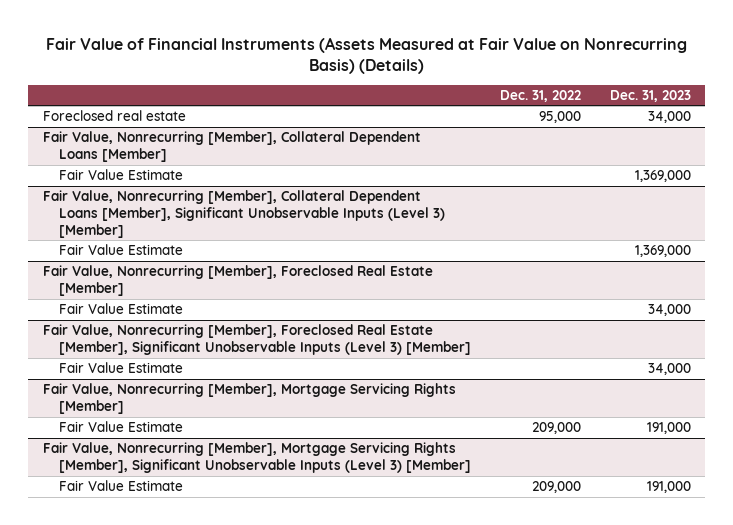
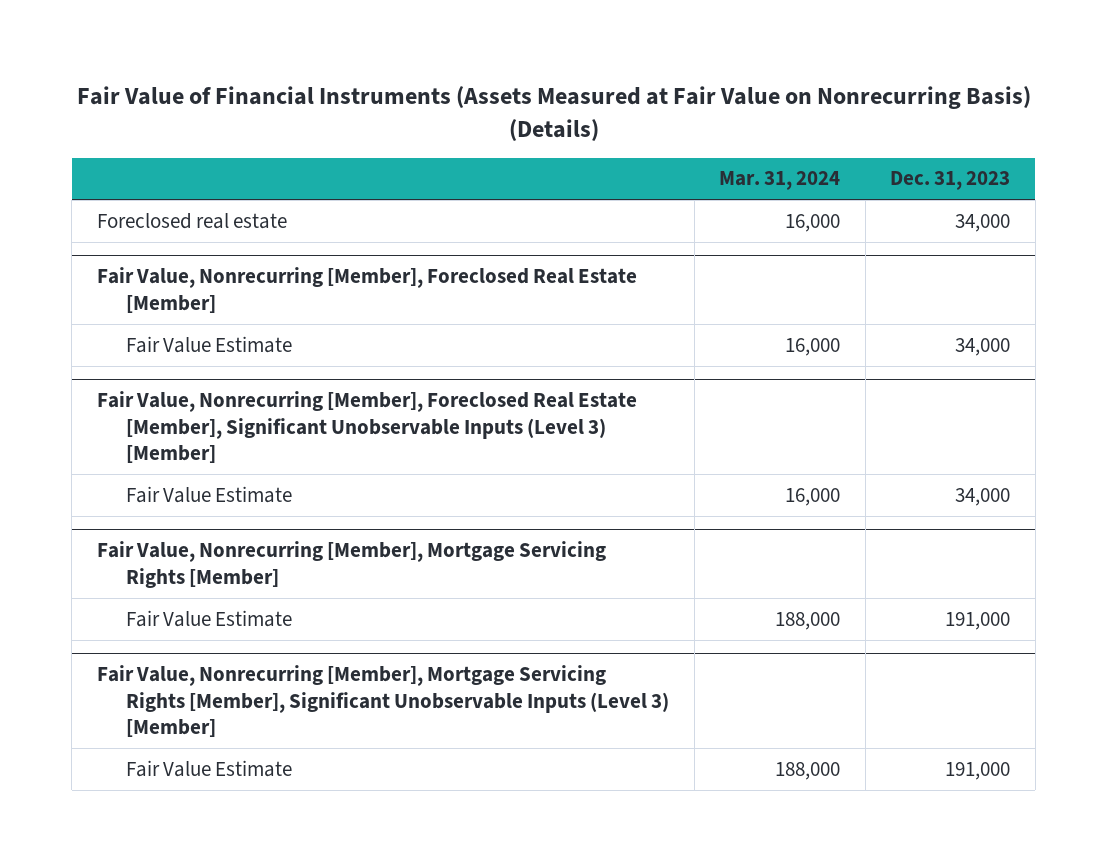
[499,89,581,102] Dec. 31, 2022 -> none
none -> [719,171,841,191] Mar. 31, 2024
[42,131,421,163] Fair Value, Nonrecurring [Member], Collateral Dependent Loans [Member] -> none
[58,169,183,181] Fair Value Estimate -> none
[42,190,445,238] Fair Value, Nonrecurring [Member], Collateral Dependent Loans [Member], Significant Unobservable Inputs (Level 3) [Member] -> none
[58,244,183,256] Fair Value Estimate -> none

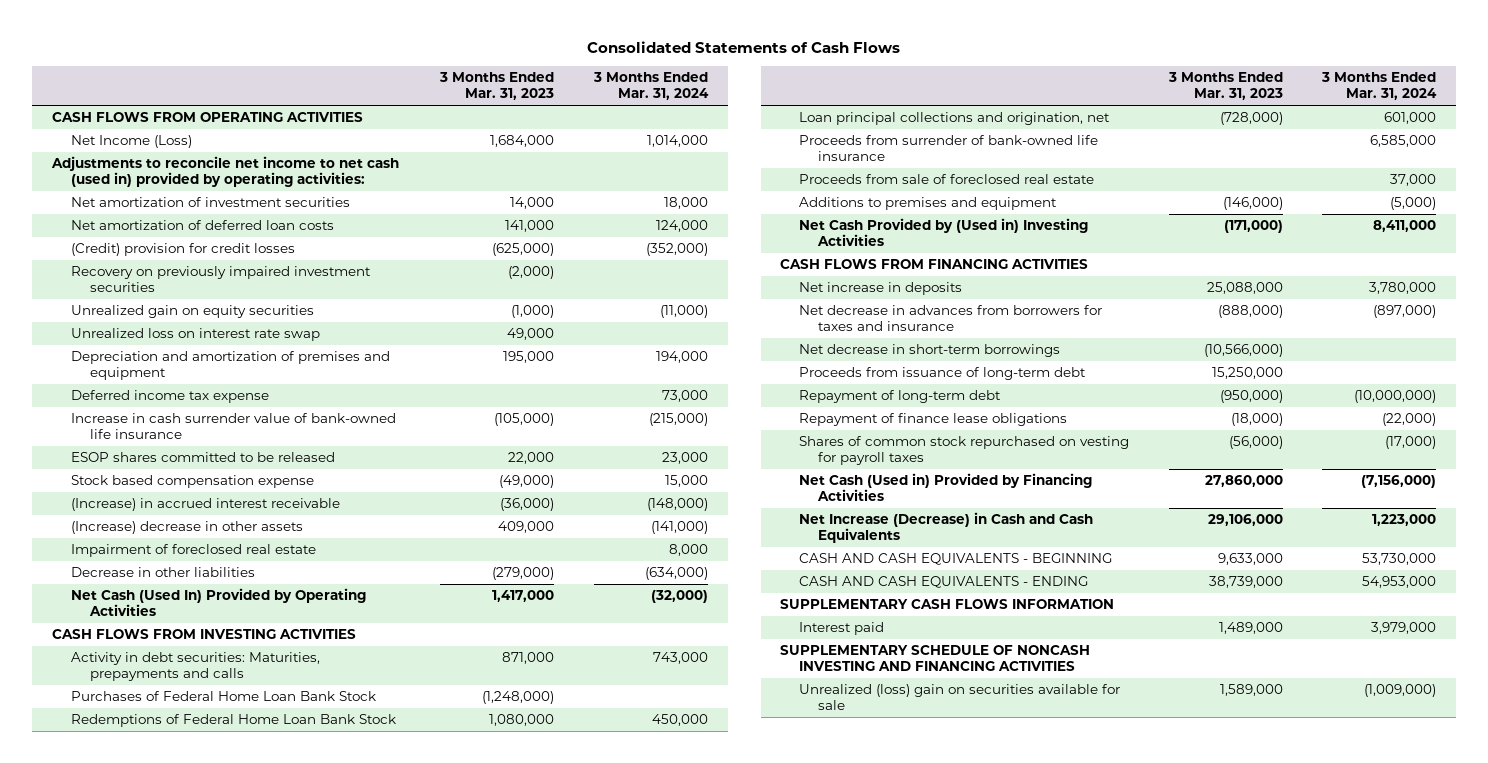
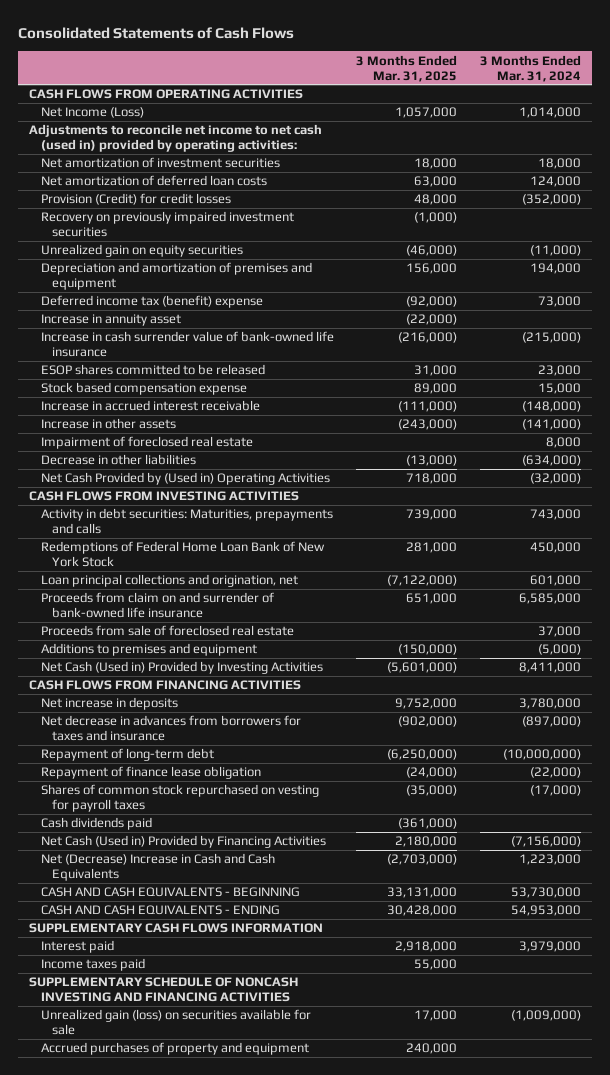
[439,72,555,101] 3 Months Ended Mar. 31, 2023 -> none
none -> [356,54,458,82] 3 Months Ended Mar. 31, 2025
[71,243,296,257] (Credit) provision for credit losses -> [40,193,231,206] Provision (Credit) for credit losses
[71,328,321,342] Unrealized loss on interest rate swap -> none
[71,390,270,404] Deferred income tax expense -> [40,295,263,309] Deferred income tax (benefit) expense
none -> [40,314,181,327] Increase in annuity asset
[71,498,341,512] (Increase) in accrued interest receivable -> [40,400,260,412] Increase in accrued interest receivable
[71,521,304,535] (Increase) decrease in other assets -> [40,418,176,430] Increase in other assets
[71,588,367,616] Net Cash (Used In) Provided by Operating Activities -> [40,472,330,486] Net Cash Provided by (Used in) Operating Activities
[71,691,377,702] Purchases of Federal Home Loan Bank Stock -> none
[71,714,397,728] Redemptions of Federal Home Loan Bank Stock -> [40,541,325,568] Redemptions of Federal Home Loan Bank of New York Stock
[799,135,1099,161] Proceeds from surrender of bank-owned life insurance -> [40,592,274,619] Proceeds from claim on and surrender of bank-owned life insurance
[799,218,1089,246] Net Cash Provided by (Used in) Investing Activities -> [40,661,323,675] Net Cash (Used in) Provided by Investing Activities
[799,344,1061,358] Net decrease in short-term borrowings -> none
[799,367,1087,381] Proceeds from issuance of long-term debt -> none
[799,413,1068,427] Repayment of finance lease obligations -> [40,766,261,780] Repayment of finance lease obligation
none -> [40,817,152,831] Cash dividends paid
[799,512,1094,543] Net Increase (Decrease) in Cash and Cash Equivalents -> [40,853,275,882] Net (Decrease) Increase in Cash and Cash Equivalents
none -> [40,958,145,972] Income taxes paid
[799,684,1121,710] Unrealized (loss) gain on securities available for sale -> [40,1009,311,1036] Unrealized gain (loss) on securities available for sale
none -> [40,1042,309,1056] Accrued purchases of property and equipment

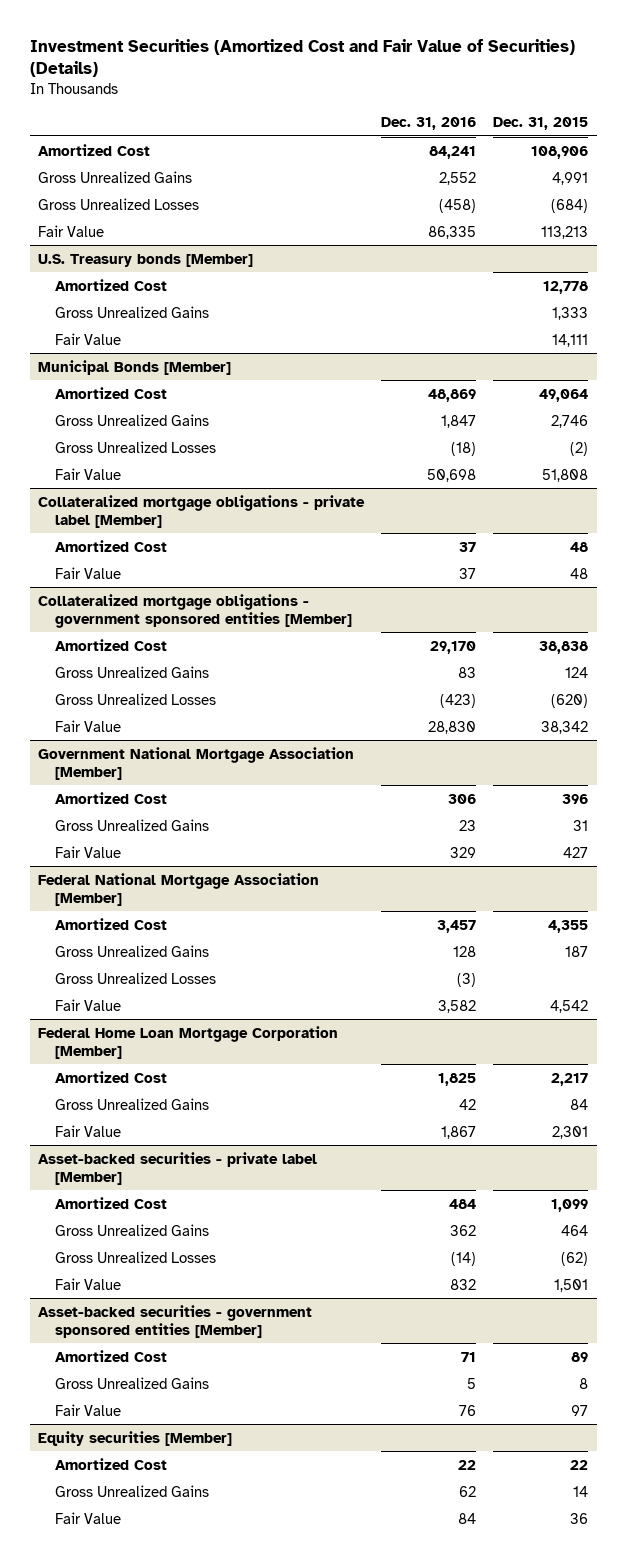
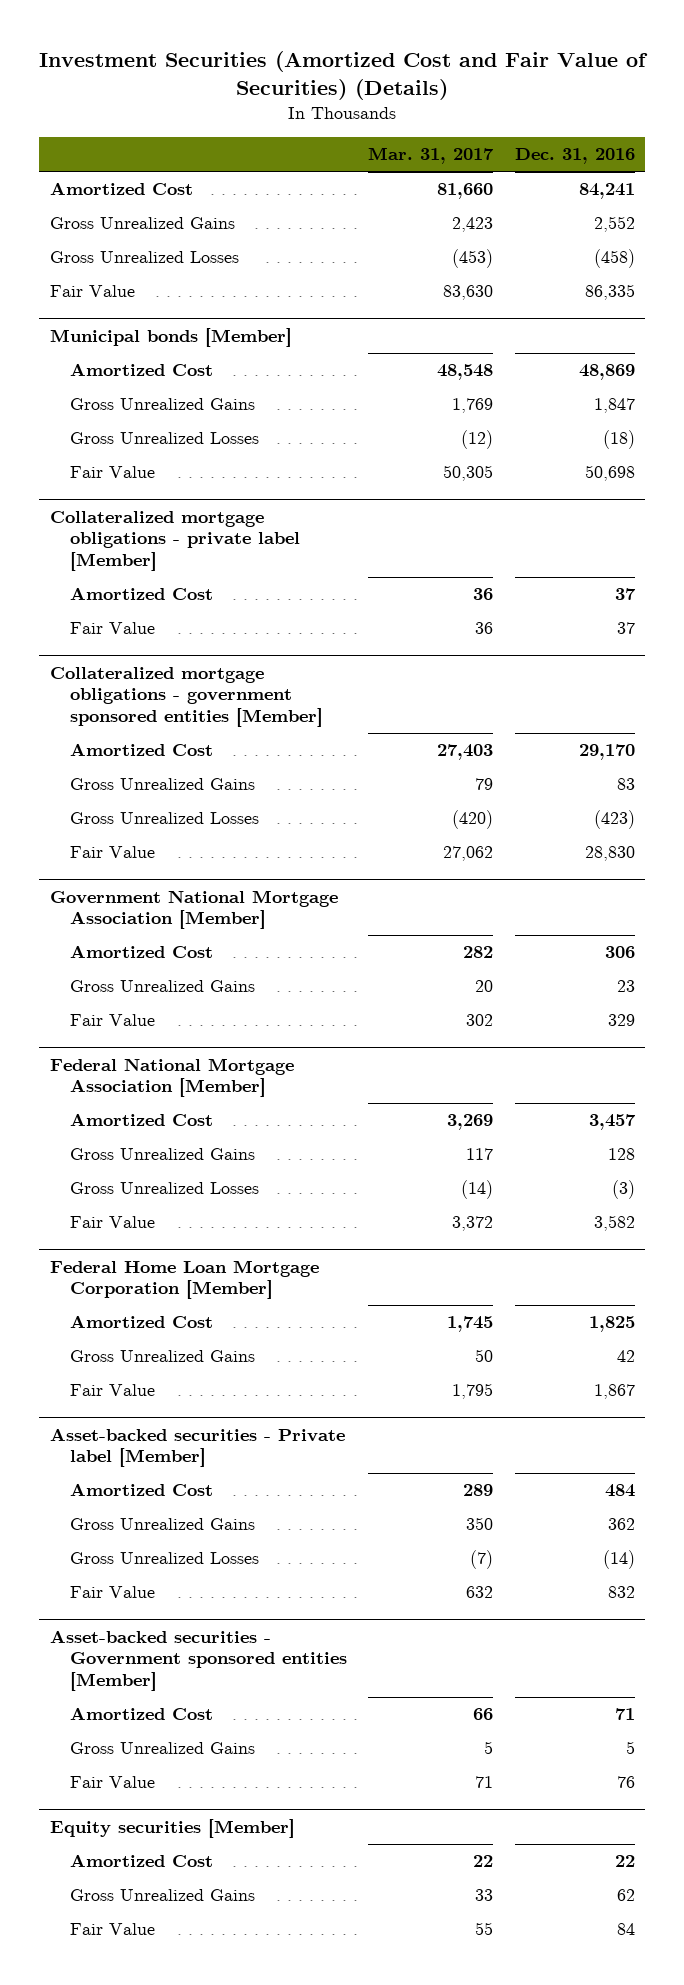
[493,117,589,131] Dec. 31, 2015 -> none
none -> [368,147,495,165] Mar. 31, 2017
[38,253,254,267] U.S. Treasury bonds [Member] -> none
[54,278,167,291] Amortized Cost -> none
[54,305,209,318] Gross Unrealized Gains -> none
[54,332,121,345] Fair Value -> none
[38,359,232,375] Municipal Bonds [Member] -> [49,327,292,347] Municipal bonds [Member]
[38,1151,318,1185] Asset-backed securities - private label [Member] -> [49,1427,345,1468] Asset-backed securities - Private label [Member]
[38,1304,313,1338] Asset-backed securities - government sponsored entities [Member] -> [49,1629,347,1691] Asset-backed securities - Government sponsored entities [Member]

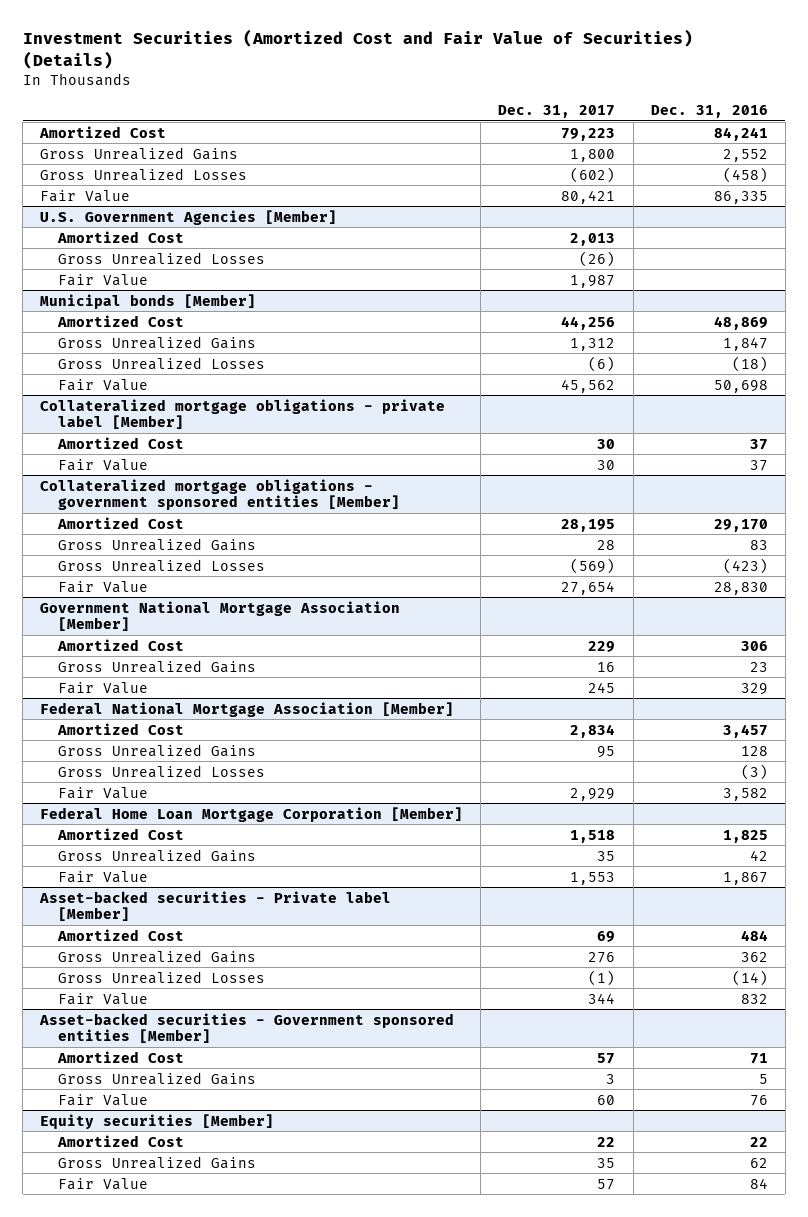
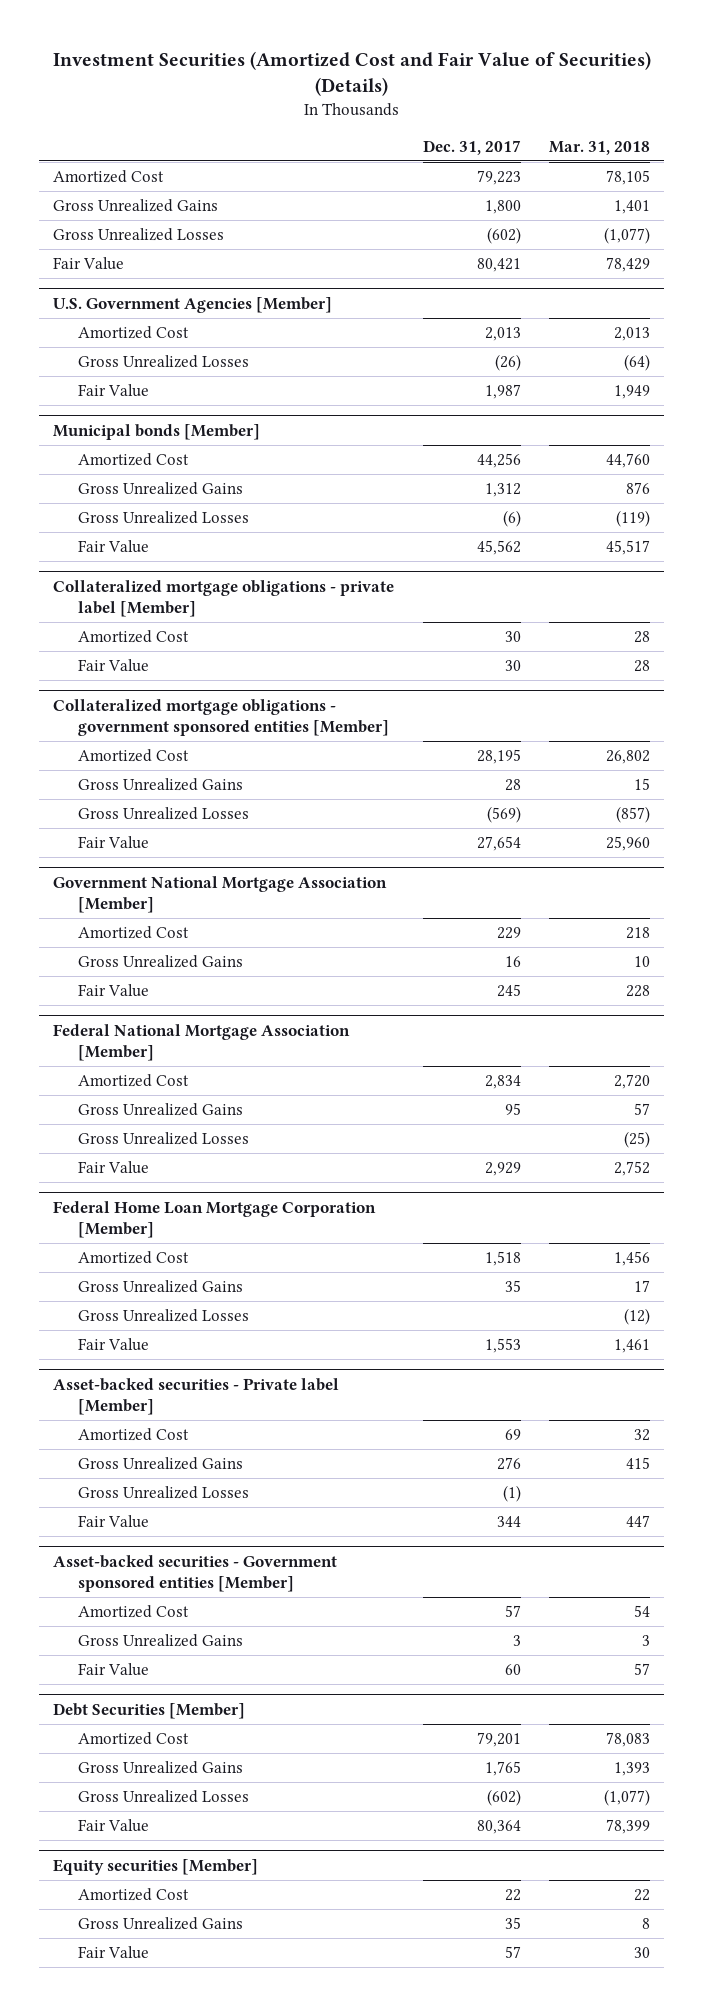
[650,104,768,118] Dec. 31, 2016 -> none
none -> [548,140,650,155] Mar. 31, 2018
none -> [78,1309,250,1323] Gross Unrealized Losses
none -> [53,1702,246,1719] Debt Securities [Member]
none -> [78,1732,190,1746] Amortized Cost
none -> [78,1761,244,1775] Gross Unrealized Gains
none -> [78,1790,250,1804] Gross Unrealized Losses
none -> [78,1819,150,1833] Fair Value

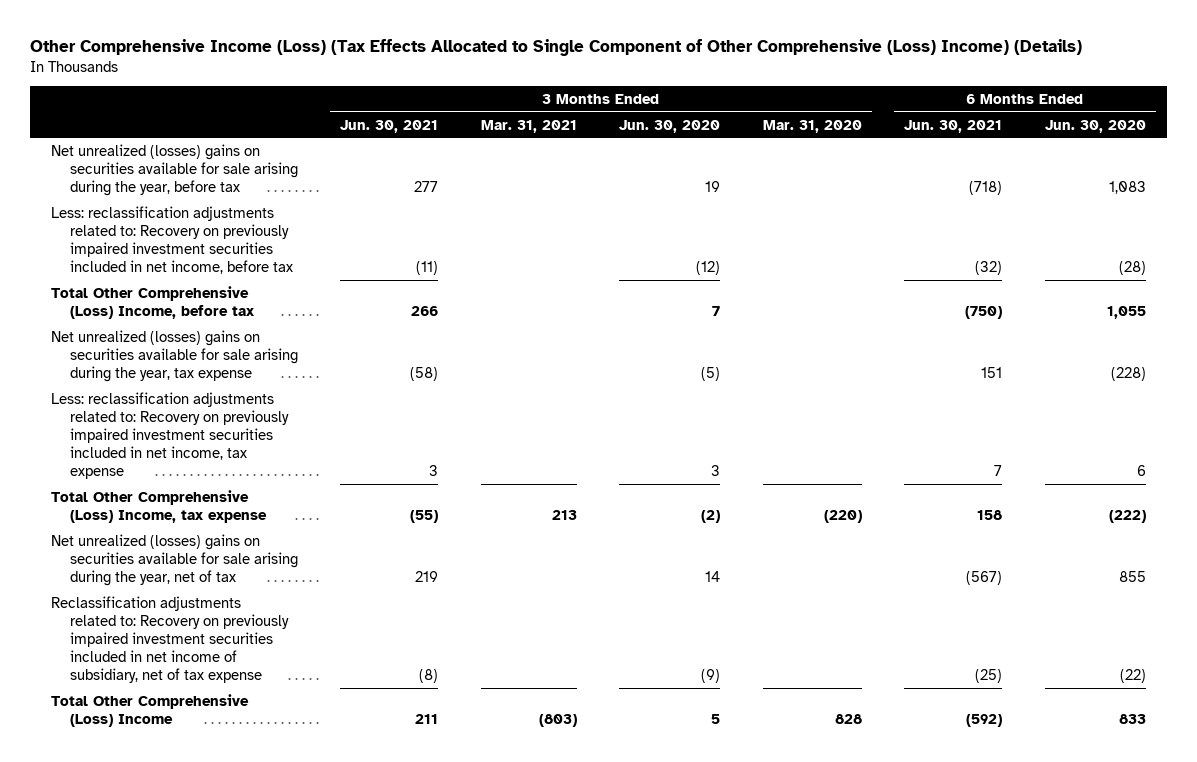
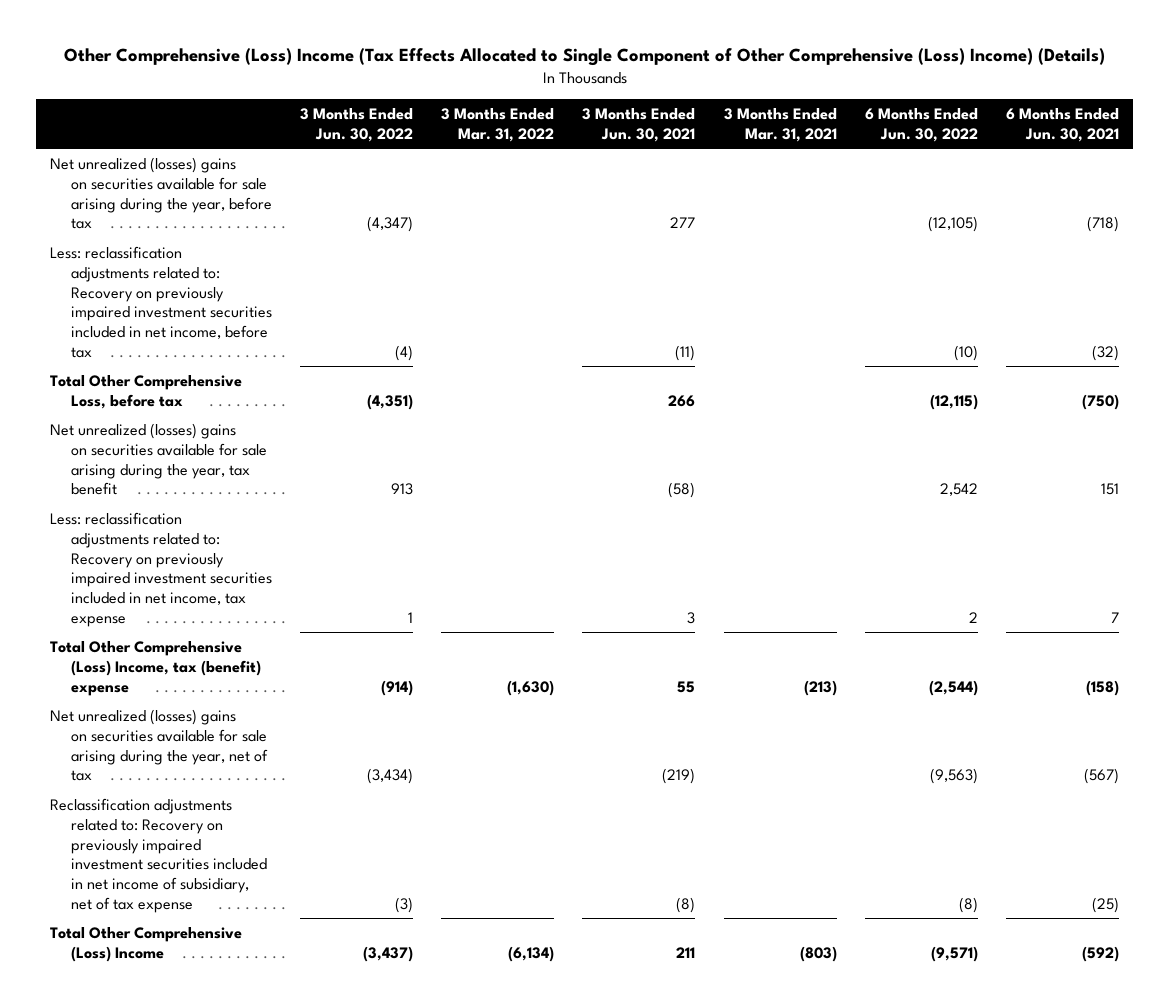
[29,39,1082,57] Other Comprehensive Income (Loss) (Tax Effects Allocated to Single Component of Other Comprehensive (Loss) Income) (Details) -> [63,48,1105,67] Other Comprehensive (Loss) Income (Tax Effects Allocated to Single Component of Other Comprehensive (Loss) Income) (Details)
[619,119,721,133] Jun. 30, 2020 -> none
[762,119,862,133] Mar. 31, 2020 -> none
[1044,119,1146,133] Jun. 30, 2020 -> none
none -> [300,108,414,142] 3 Months Ended Jun. 30, 2022
none -> [441,108,555,142] 3 Months Ended Mar. 31, 2022
none -> [864,108,978,142] 6 Months Ended Jun. 30, 2022
[50,285,254,319] Total Other Comprehensive (Loss) Income, before tax -> [50,375,243,409] Total Other Comprehensive Loss, before tax
[50,329,298,382] Net unrealized (losses) gains on securities available for sale arising during the year, tax expense -> [50,423,267,496] Net unrealized (losses) gains on securities available for sale arising during the year, tax benefit
[50,489,267,523] Total Other Comprehensive (Loss) Income, tax expense -> [50,641,261,696] Total Other Comprehensive (Loss) Income, tax (benefit) expense
[410,509,439,523] (55) -> [677,680,696,693] 55
[551,509,577,520] 213 -> [803,679,837,696] (213)
[977,509,1003,520] 158 -> [1085,679,1119,696] (158)
[415,570,439,582] 219 -> [662,768,696,785] (219)

